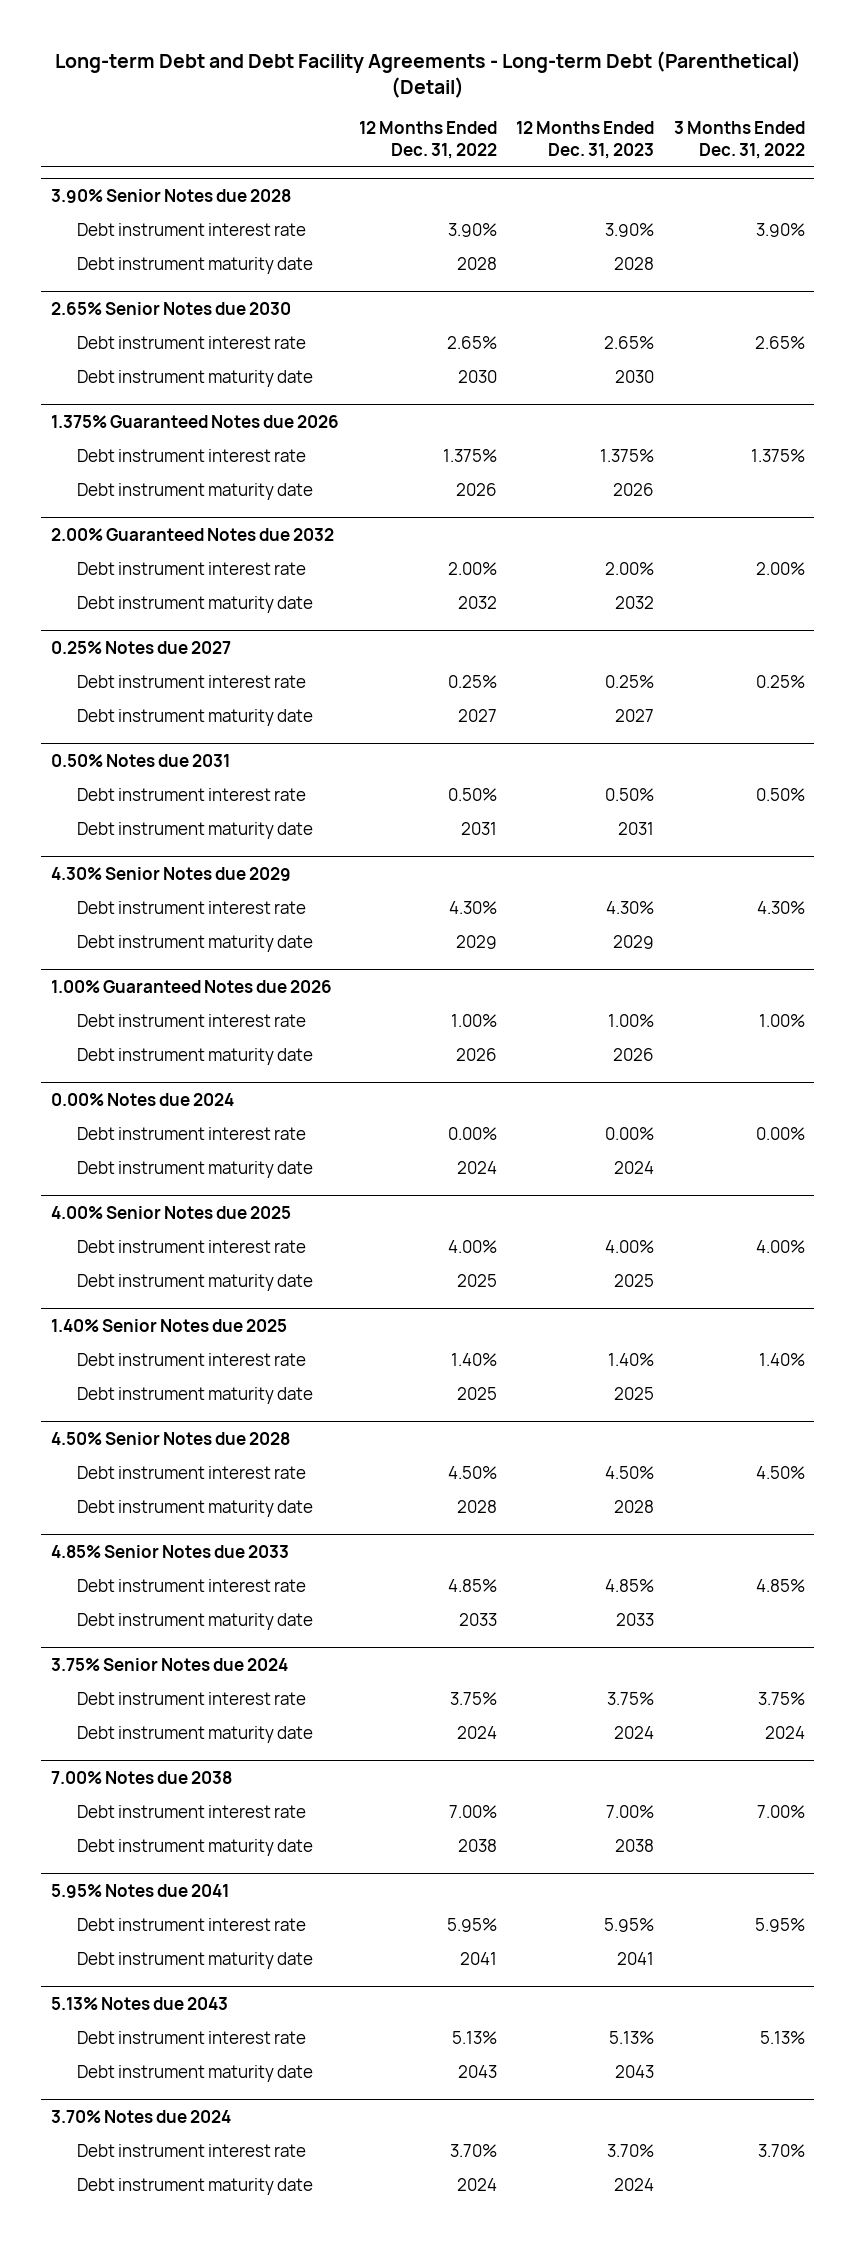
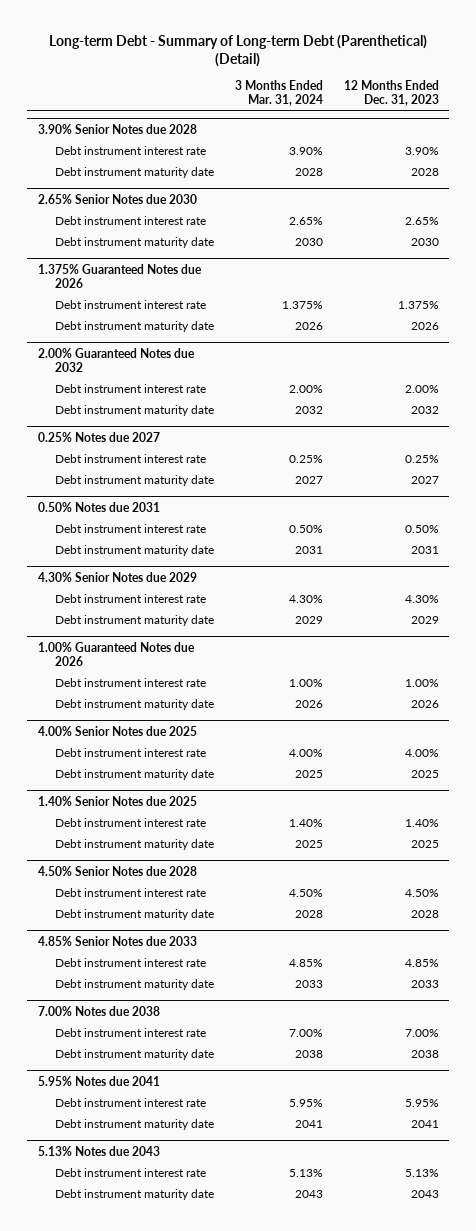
[54,50,801,98] Long-term Debt and Debt Facility Agreements - Long-term Debt (Parenthetical) (Detail) -> [49,34,428,67] Long-term Debt - Summary of Long-term Debt (Parenthetical) (Detail)
[358,120,497,159] 12 Months Ended Dec. 31, 2022 -> none
[673,120,805,159] 3 Months Ended Dec. 31, 2022 -> none
none -> [234,80,323,107] 3 Months Ended Mar. 31, 2024
[51,1093,235,1107] 0.00% Notes due 2024 -> none
[77,1127,307,1141] Debt instrument interest rate -> none
[77,1161,314,1179] Debt instrument maturity date -> none
[51,1658,289,1672] 3.75% Senior Notes due 2024 -> none
[77,1692,307,1706] Debt instrument interest rate -> none
[77,1726,314,1744] Debt instrument maturity date -> none
[51,2110,232,2124] 3.70% Notes due 2024 -> none
[77,2144,307,2158] Debt instrument interest rate -> none
[77,2178,314,2196] Debt instrument maturity date -> none

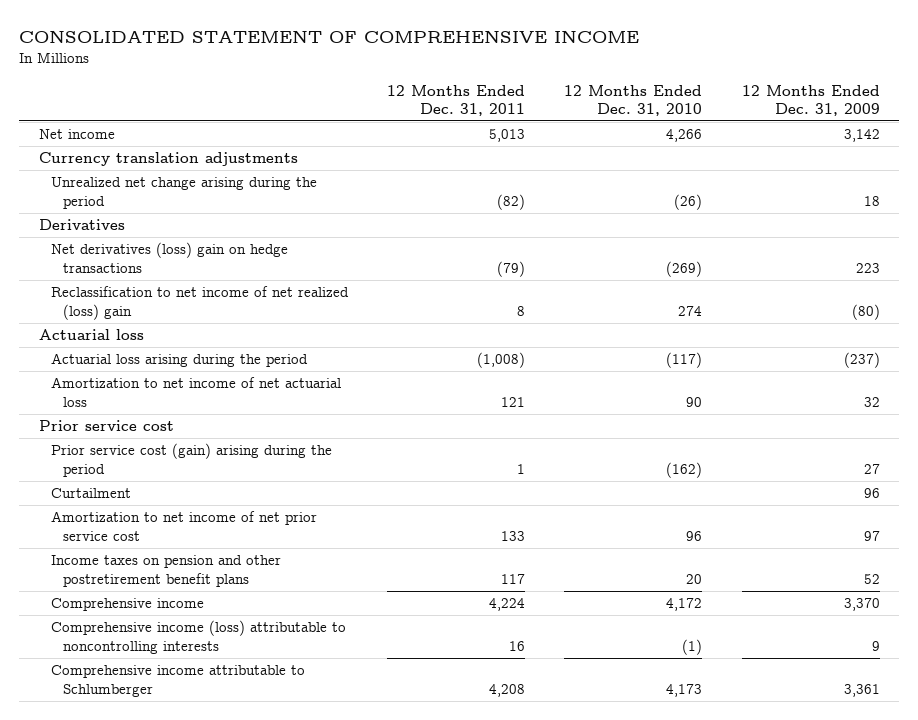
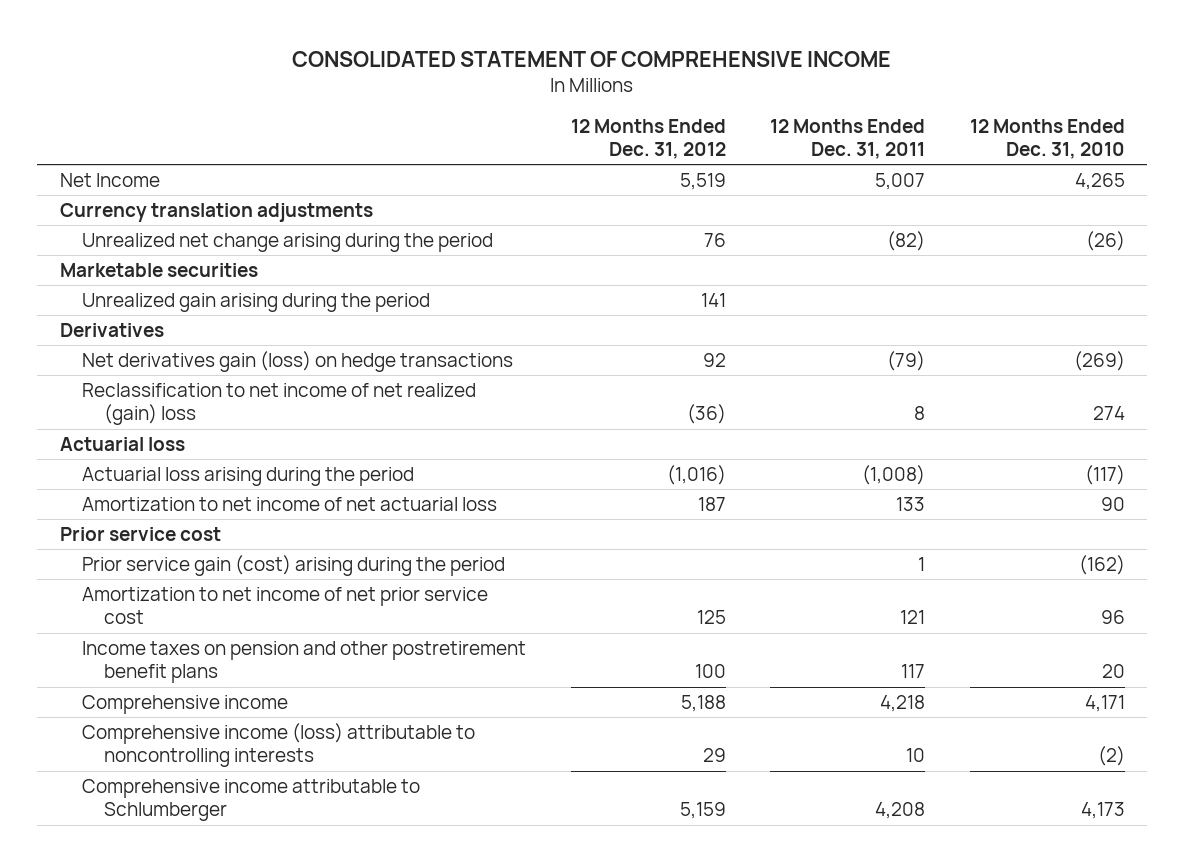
[741,84,880,116] 12 Months Ended Dec. 31, 2009 -> none
none -> [570,118,726,160] 12 Months Ended Dec. 31, 2012
[38,129,115,140] Net income -> [59,172,160,187] Net Income
[489,129,526,143] 5,013 -> [875,172,926,190] 5,007
[666,129,703,143] 4,266 -> [1074,172,1125,190] 4,265
none -> [59,262,258,277] Marketable securities
none -> [81,292,430,312] Unrealized gain arising during the period
[51,242,289,273] Net derivatives (loss) gain on hedge transactions -> [81,350,513,372] Net derivatives gain (loss) on hedge transactions
[51,286,350,320] Reclassification to net income of net realized (loss) gain -> [81,382,476,426] Reclassification to net income of net realized (gain) loss
[501,396,526,407] 121 -> [896,496,926,511] 133
[51,488,132,499] Curtailment -> none
[51,443,333,477] Prior service cost (gain) arising during the period -> [81,554,505,576] Prior service gain (cost) arising during the period
[501,530,526,541] 133 -> [900,610,926,625] 121
[489,598,526,612] 4,224 -> [880,694,926,712] 4,218
[666,598,703,612] 4,172 -> [1084,694,1125,712] 4,171
[509,640,526,651] 16 -> [906,748,926,763] 10
[682,638,703,655] (1) -> [1097,746,1125,767] (2)

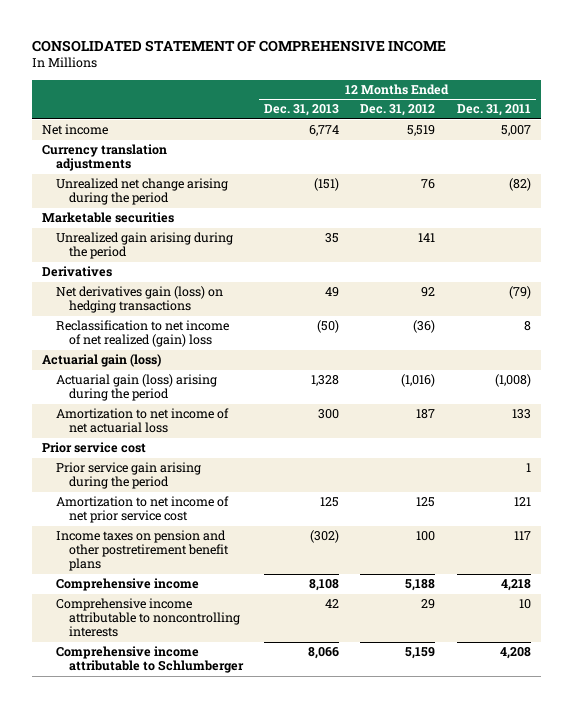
[969,118,1125,160] 12 Months Ended Dec. 31, 2010 -> none
none -> [264,104,340,117] Dec. 31, 2013
[59,172,160,187] Net Income -> [42,124,109,136] Net income
[81,350,513,372] Net derivatives gain (loss) on hedge transactions -> [55,286,223,314] Net derivatives gain (loss) on hedging transactions
[59,436,185,451] Actuarial loss -> [42,354,162,368] Actuarial gain (loss)
[81,466,414,486] Actuarial loss arising during the period -> [55,374,217,402] Actuarial gain (loss) arising during the period
[81,554,505,576] Prior service gain (cost) arising during the period -> [55,462,201,490] Prior service gain arising during the period
[81,722,475,768] Comprehensive income (loss) attributable to noncontrolling interests -> [55,598,241,638] Comprehensive income attributable to noncontrolling interests

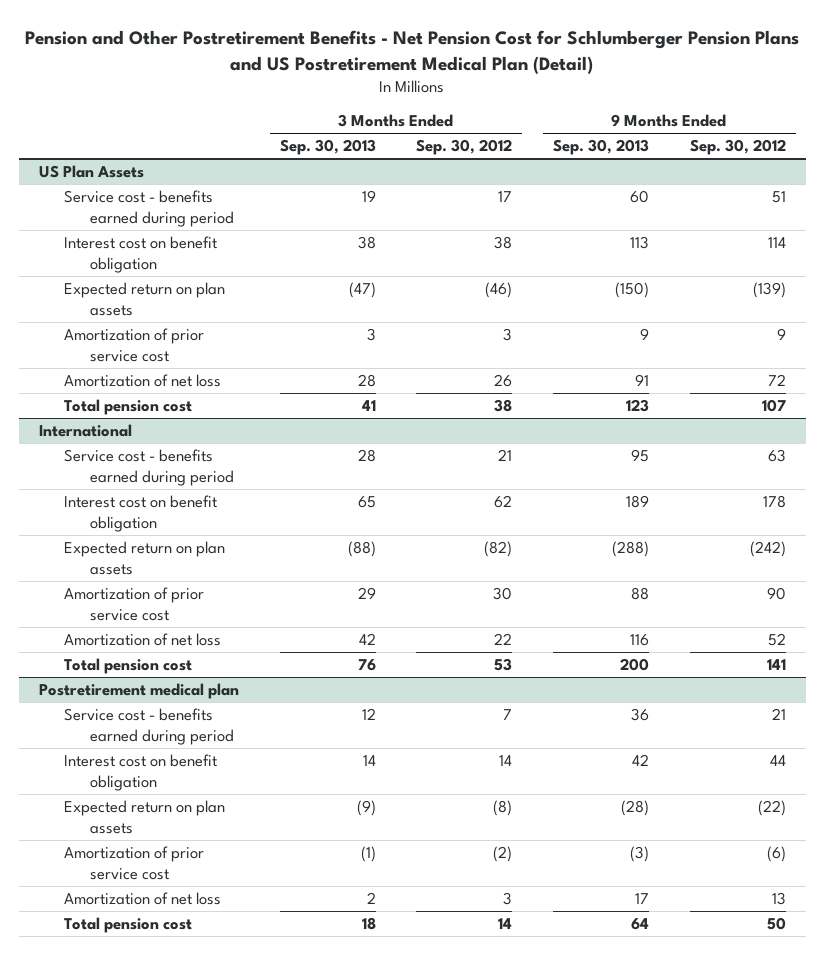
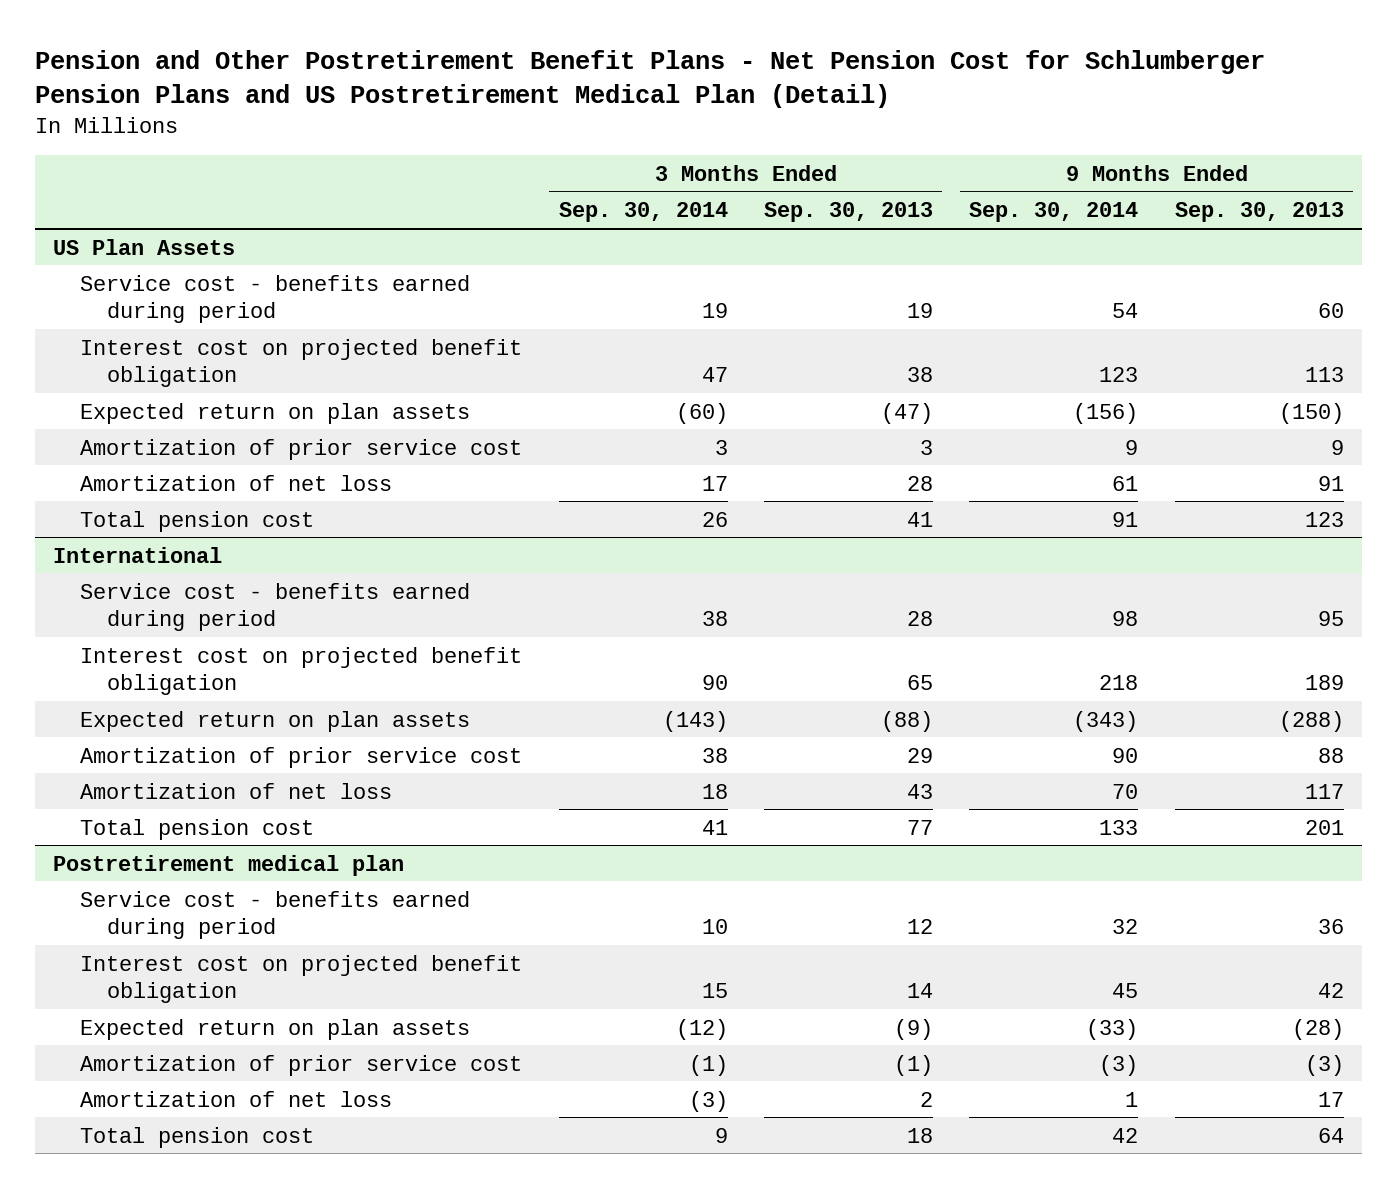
[25,30,800,74] Pension and Other Postretirement Benefits - Net Pension Cost for Schlumberger Pension Plans and US Postretirement Medical Plan (Detail) -> [34,50,1265,109] Pension and Other Postretirement Benefit Plans - Net Pension Cost for Schlumberger Pension Plans and US Postretirement Medical Plan (Detail)
[416,139,513,156] Sep. 30, 2012 -> none
[689,139,786,156] Sep. 30, 2012 -> none
none -> [558,202,728,223] Sep. 30, 2014
none -> [969,202,1139,223] Sep. 30, 2014
[64,235,218,273] Interest cost on benefit obligation -> [80,338,523,388] Interest cost on projected benefit obligation
[64,494,218,532] Interest cost on benefit obligation -> [80,646,523,696] Interest cost on projected benefit obligation
[358,632,376,645] 42 -> [906,783,933,799] 43
[629,633,649,646] 116 -> [1304,783,1344,799] 117
[357,658,376,671] 76 -> [906,819,933,835] 77
[619,657,649,671] 200 -> [1304,819,1344,835] 201
[64,753,218,791] Interest cost on benefit obligation -> [80,954,523,1004] Interest cost on projected benefit obligation

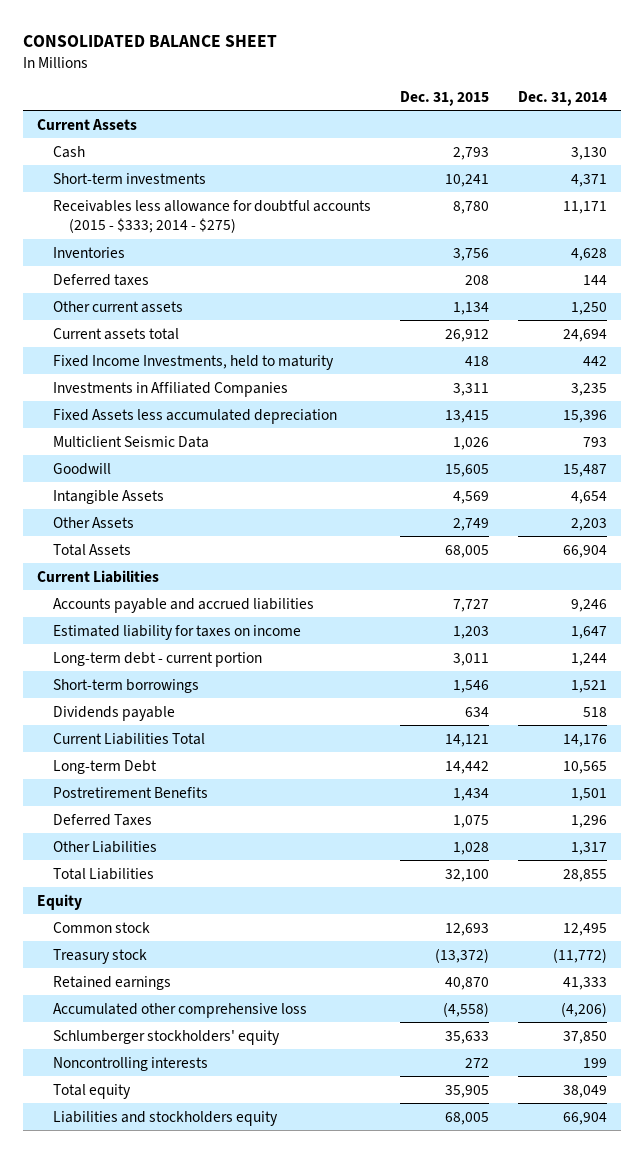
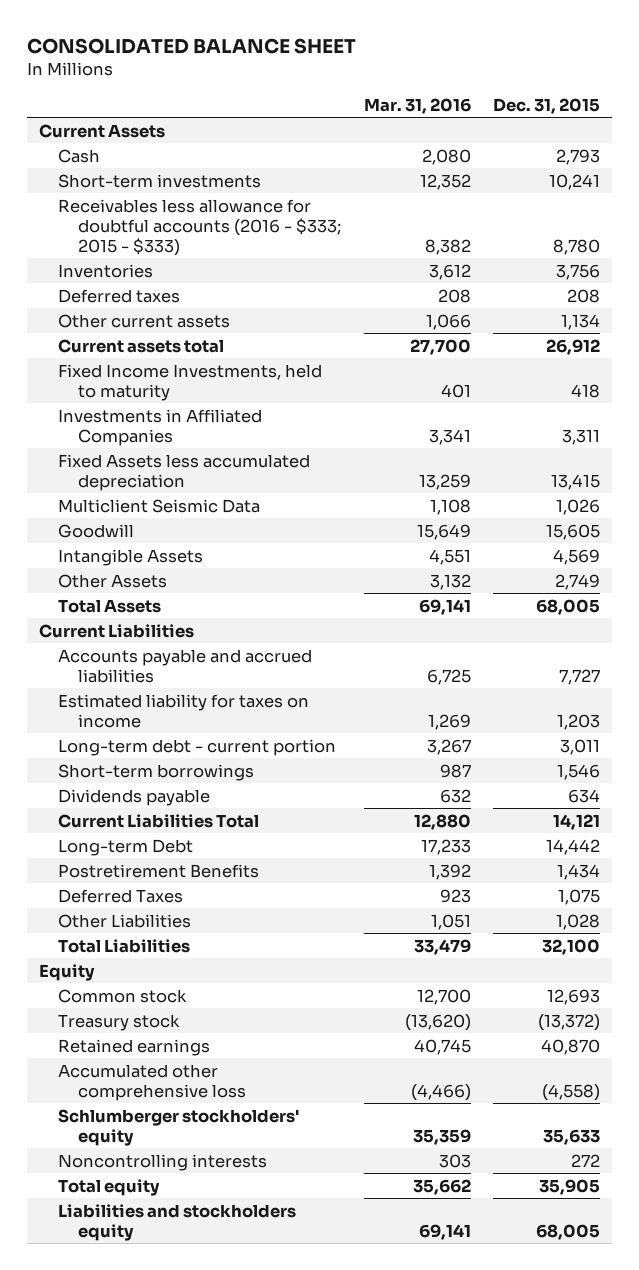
[517,90,607,106] Dec. 31, 2014 -> none
none -> [363,97,471,114] Mar. 31, 2016
[53,199,372,234] Receivables less allowance for doubtful accounts (2015 - $333; 2014 - $275) -> [58,198,342,256] Receivables less allowance for doubtful accounts (2016 - $333; 2015 - $333)

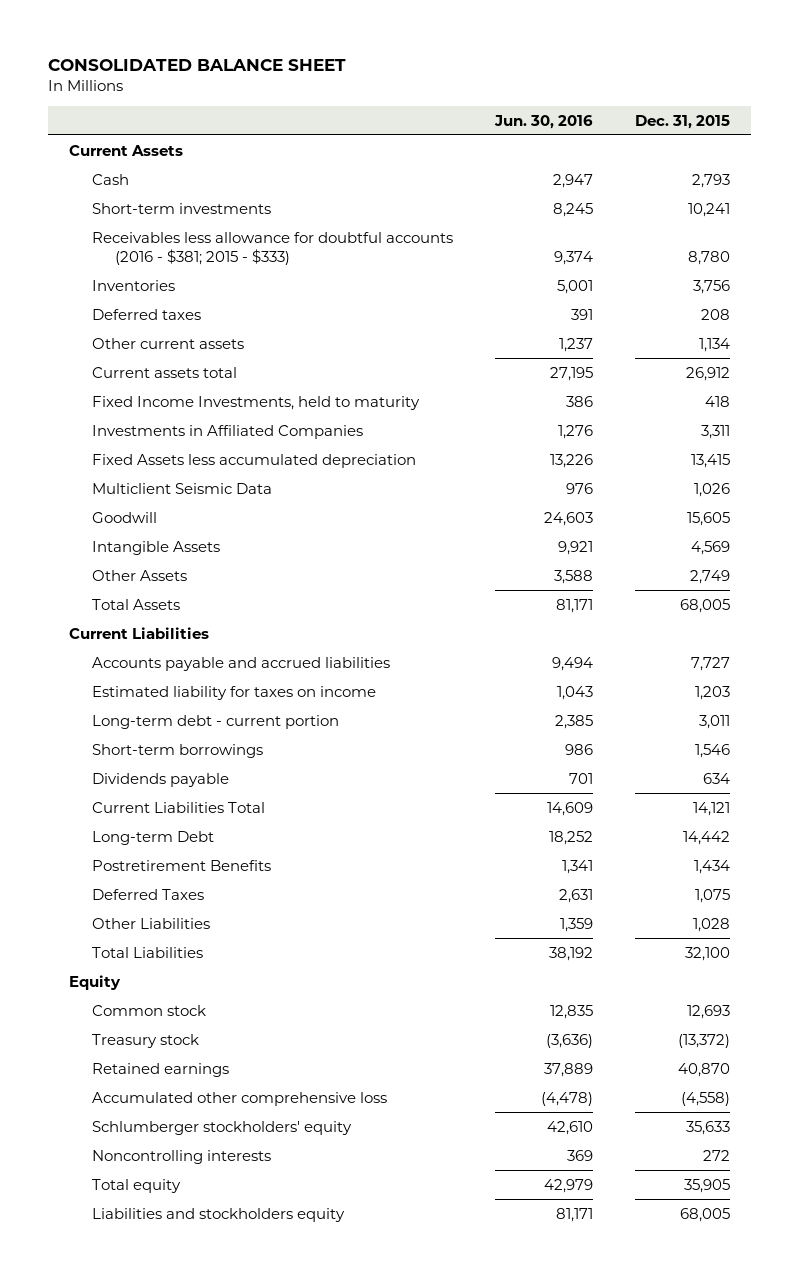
[363,97,471,114] Mar. 31, 2016 -> none
none -> [494,114,594,129] Jun. 30, 2016
[58,198,342,256] Receivables less allowance for doubtful accounts (2016 - $333; 2015 - $333) -> [91,231,453,265] Receivables less allowance for doubtful accounts (2016 - $381; 2015 - $333)

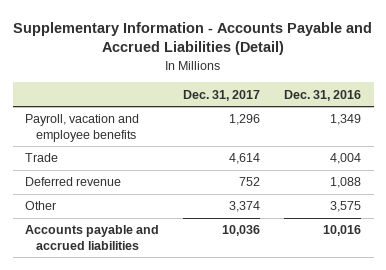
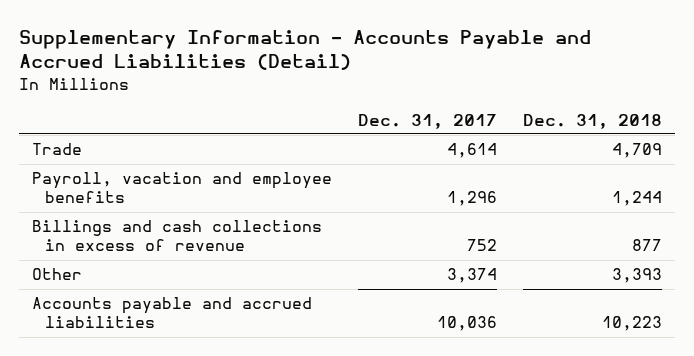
[284,89,362,101] Dec. 31, 2016 -> none
none -> [523,113,663,129] Dec. 31, 2018
[24,114,139,142] Payroll, vacation and employee benefits -> [32,172,333,204] Payroll, vacation and employee benefits
[24,177,121,187] Deferred revenue -> [32,220,323,252] Billings and cash collections in excess of revenue

